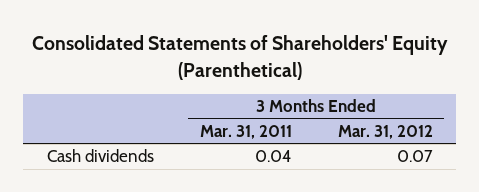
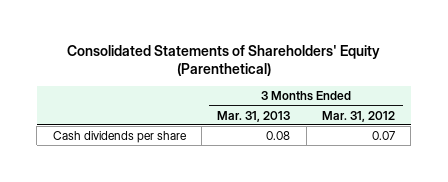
[199,124,292,139] Mar. 31, 2011 -> none
none -> [217,110,291,122] Mar. 31, 2013
[46,149,154,163] Cash dividends -> [52,130,187,143] Cash dividends per share

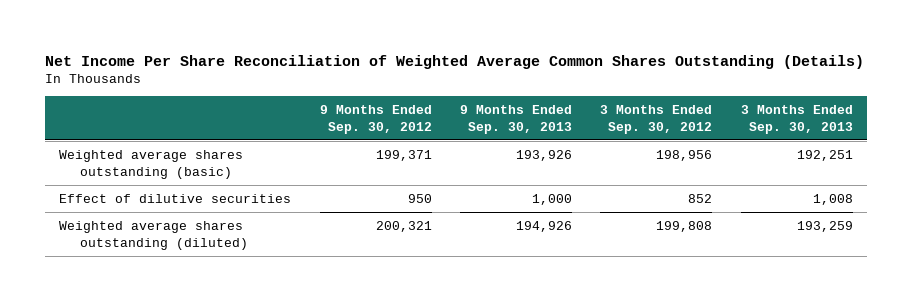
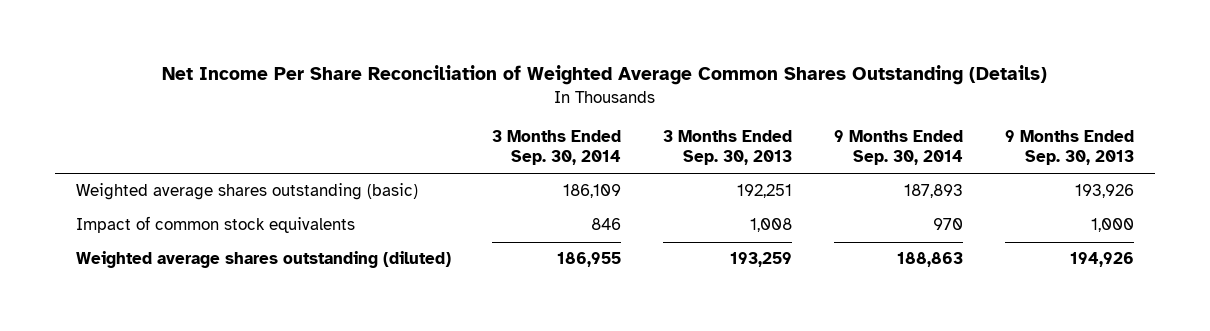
[319,104,432,134] 9 Months Ended Sep. 30, 2012 -> none
[600,104,713,134] 3 Months Ended Sep. 30, 2012 -> none
none -> [492,129,622,166] 3 Months Ended Sep. 30, 2014
none -> [834,129,964,166] 9 Months Ended Sep. 30, 2014
[59,193,292,203] Effect of dilutive securities -> [75,216,355,234] Impact of common stock equivalents

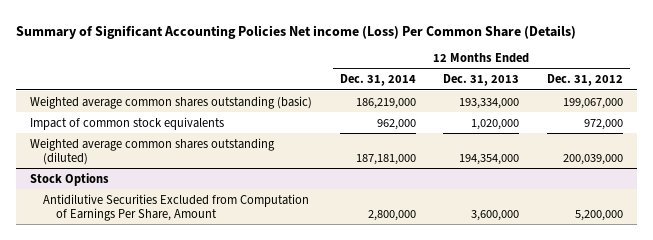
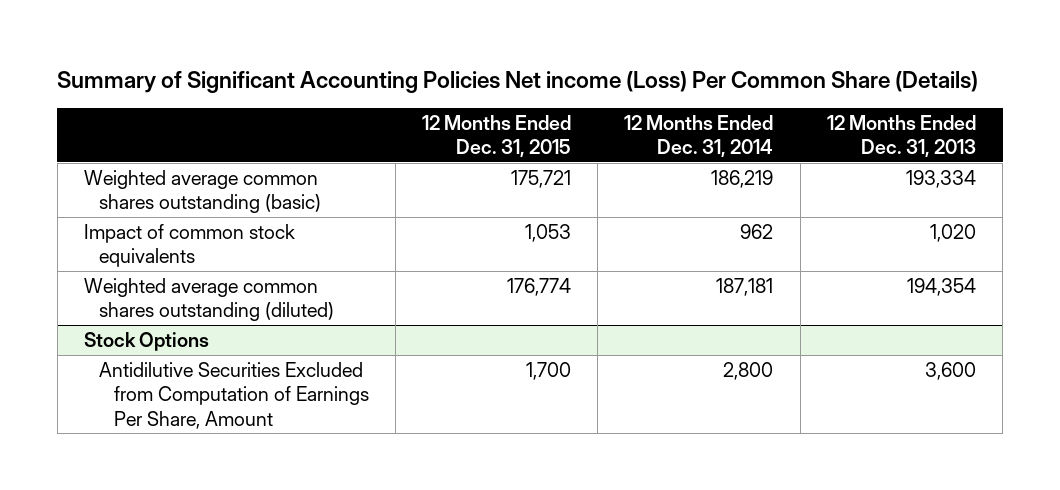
[547,74,624,87] Dec. 31, 2012 -> none
none -> [422,114,572,157] 12 Months Ended Dec. 31, 2015
[355,97,416,109] 186,219,000 -> [711,170,774,189] 186,219
[459,97,520,109] 193,334,000 -> [905,170,976,189] 193,334
[376,118,416,130] 962,000 -> [740,224,774,240] 962
[471,118,520,130] 1,020,000 -> [929,224,976,243] 1,020
[355,154,416,166] 187,181,000 -> [716,278,774,297] 187,181
[459,154,520,166] 194,354,000 -> [906,278,976,297] 194,354
[367,210,416,222] 2,800,000 -> [723,362,774,381] 2,800
[471,210,520,222] 3,600,000 -> [924,362,976,381] 3,600

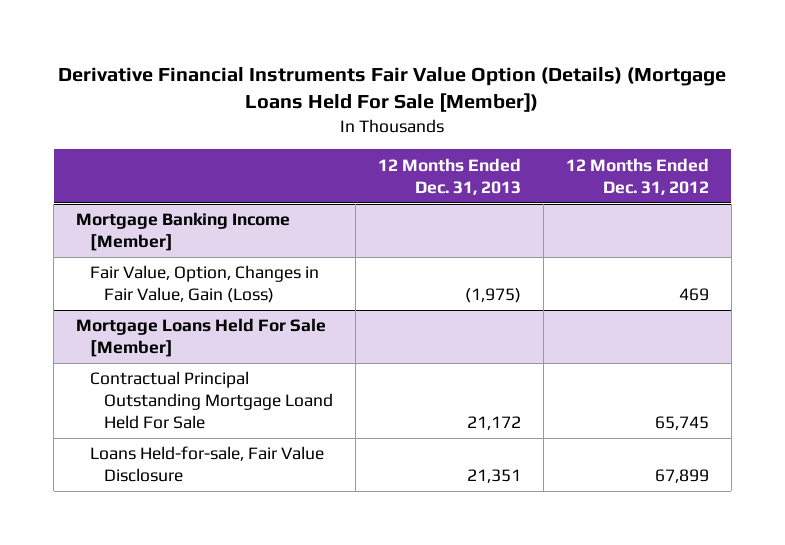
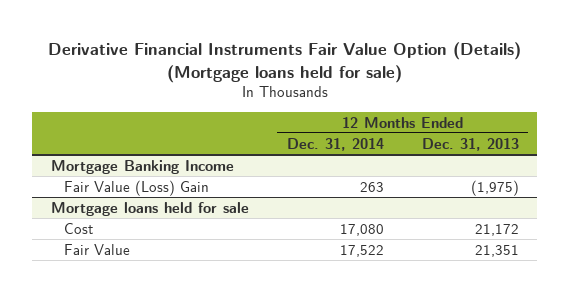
[58,66,727,113] Derivative Financial Instruments Fair Value Option (Details) (Mortgage Loans Held For Sale [Member]) -> [47,41,521,83] Derivative Financial Instruments Fair Value Option (Details) (Mortgage loans held for sale)
[565,157,709,195] 12 Months Ended Dec. 31, 2012 -> none
none -> [286,137,384,151] Dec. 31, 2014
[76,212,291,252] Mortgage Banking Income [Member] -> [51,159,235,174] Mortgage Banking Income
[90,265,320,304] Fair Value, Option, Changes in Fair Value, Gain (Loss) -> [63,179,209,196] Fair Value (Loss) Gain
[76,318,327,358] Mortgage Loans Held For Sale [Member] -> [51,201,250,216] Mortgage loans held for sale
[90,371,334,429] Contractual Principal Outstanding Mortgage Loand Held For Sale -> [63,222,93,234] Cost
[90,446,325,483] Loans Held-for-sale, Fair Value Disclosure -> [63,243,130,255] Fair Value

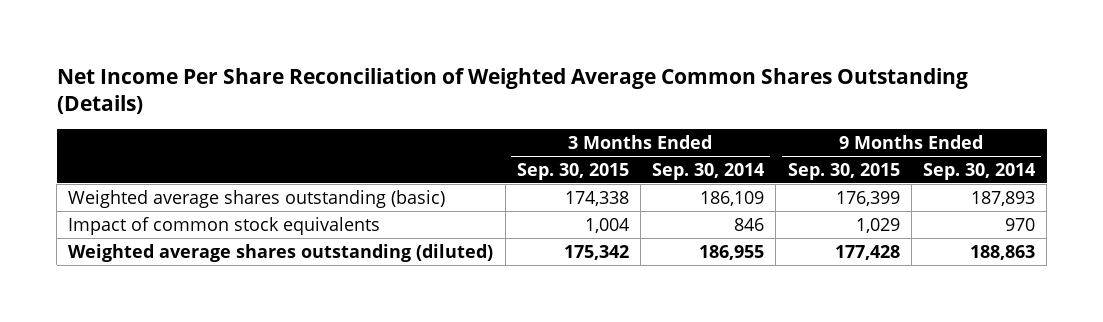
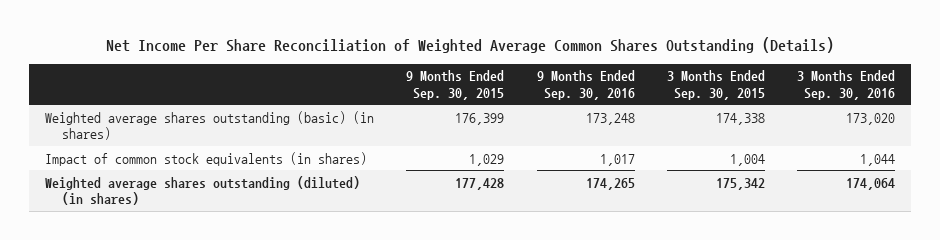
[652,162,765,180] Sep. 30, 2014 -> none
[922,162,1035,180] Sep. 30, 2014 -> none
none -> [536,70,635,100] 9 Months Ended Sep. 30, 2016
none -> [796,70,895,100] 3 Months Ended Sep. 30, 2016
[68,189,446,208] Weighted average shares outstanding (basic) -> [45,110,375,140] Weighted average shares outstanding (basic) (in shares)
[68,216,381,235] Impact of common stock equivalents -> [45,151,368,166] Impact of common stock equivalents (in shares)
[68,243,494,262] Weighted average shares outstanding (diluted) -> [45,175,361,205] Weighted average shares outstanding (diluted) (in shares)

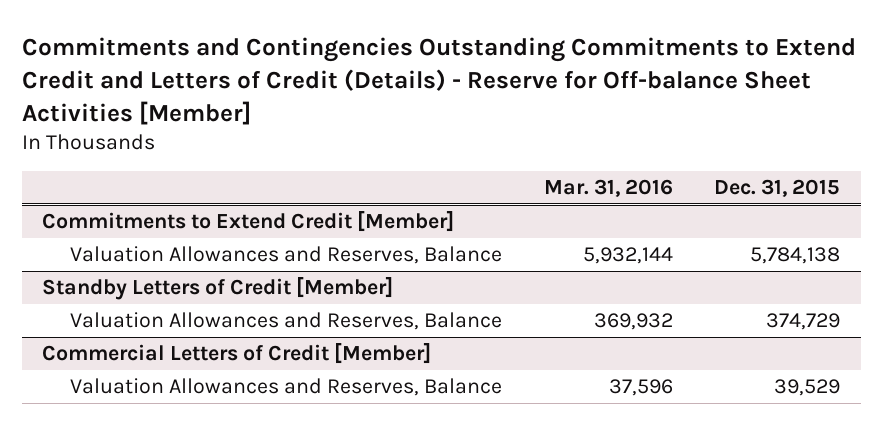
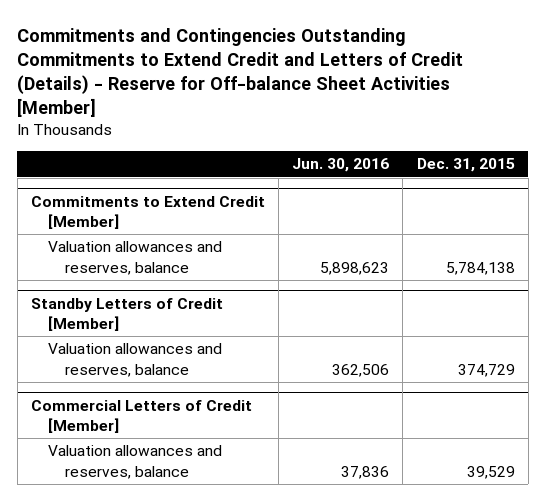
[543,178,673,197] Mar. 31, 2016 -> none
none -> [292,158,390,173] Jun. 30, 2016
[70,246,503,265] Valuation Allowances and Reserves, Balance -> [47,241,222,275] Valuation allowances and reserves, balance
[70,312,503,331] Valuation Allowances and Reserves, Balance -> [47,343,222,377] Valuation allowances and reserves, balance
[70,378,503,397] Valuation Allowances and Reserves, Balance -> [47,445,222,479] Valuation allowances and reserves, balance

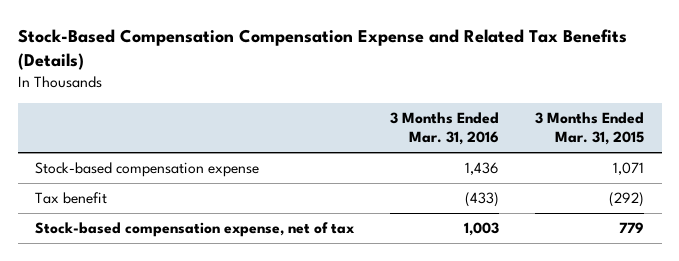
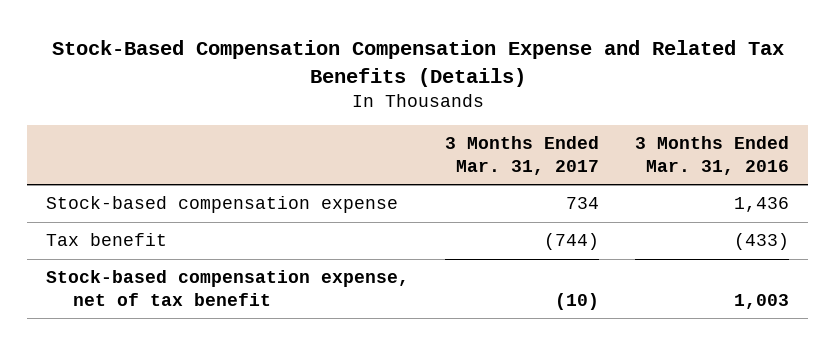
[535,111,645,146] 3 Months Ended Mar. 31, 2015 -> none
none -> [445,136,600,175] 3 Months Ended Mar. 31, 2017
[35,222,356,238] Stock-based compensation expense, net of tax -> [45,270,409,306] Stock-based compensation expense, net of tax benefit

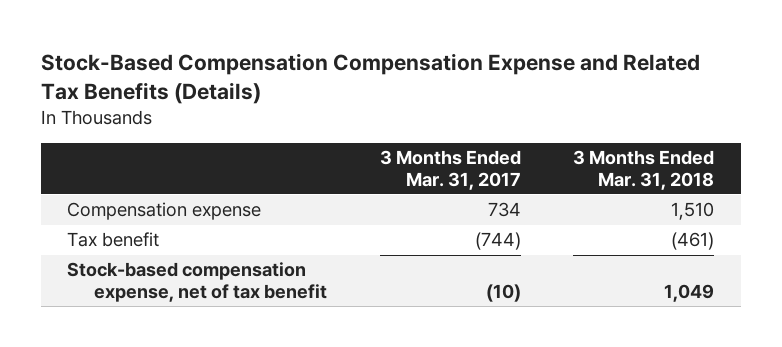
[635,136,790,175] 3 Months Ended Mar. 31, 2016 -> none
none -> [573,149,715,190] 3 Months Ended Mar. 31, 2018
[45,196,398,214] Stock-based compensation expense -> [67,202,262,221] Compensation expense

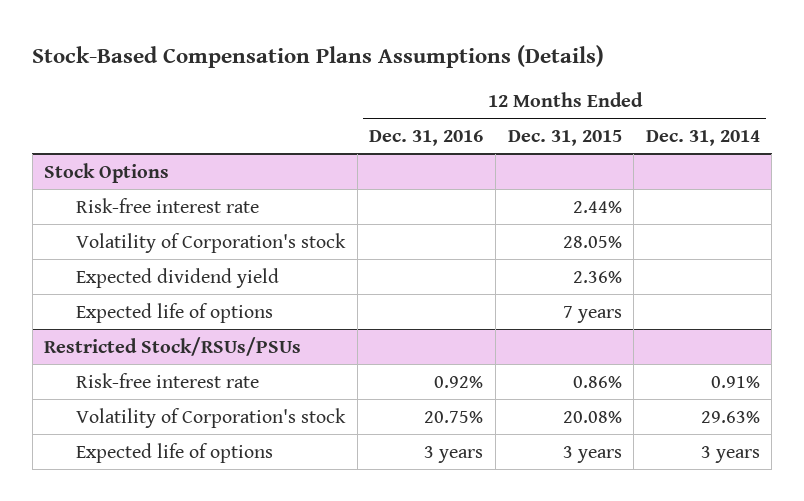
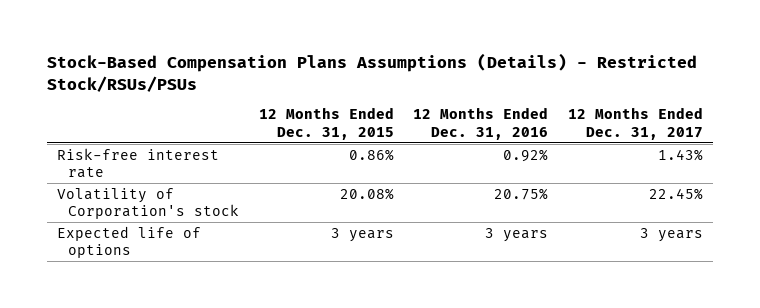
[32,45,605,69] Stock-Based Compensation Plans Assumptions (Details) -> [47,53,698,92] Stock-Based Compensation Plans Assumptions (Details) - Restricted Stock/RSUs/PSUs
[645,129,760,146] Dec. 31, 2014 -> none
none -> [568,107,704,140] 12 Months Ended Dec. 31, 2017
[44,162,170,183] Stock Options -> none
[76,197,260,213] Risk-free interest rate -> none
[76,232,347,253] Volatility of Corporation's stock -> none
[76,267,280,288] Expected dividend yield -> none
[76,302,274,323] Expected life of options -> none
[44,336,302,356] Restricted Stock/RSUs/PSUs -> none

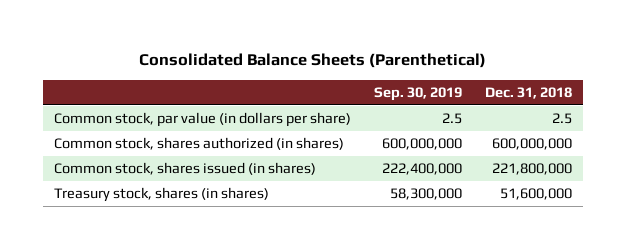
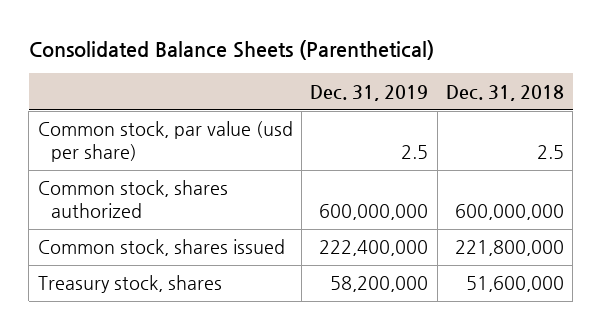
[374,86,463,101] Sep. 30, 2019 -> none
none -> [310,84,429,101] Dec. 31, 2019
[54,112,352,128] Common stock, par value (in dollars per share) -> [37,121,293,163] Common stock, par value (usd per share)
[54,137,345,151] Common stock, shares authorized (in shares) -> [37,180,228,219] Common stock, shares authorized
[54,162,317,176] Common stock, shares issued (in shares) -> [37,239,285,257] Common stock, shares issued
[54,187,270,203] Treasury stock, shares (in shares) -> [37,275,222,294] Treasury stock, shares

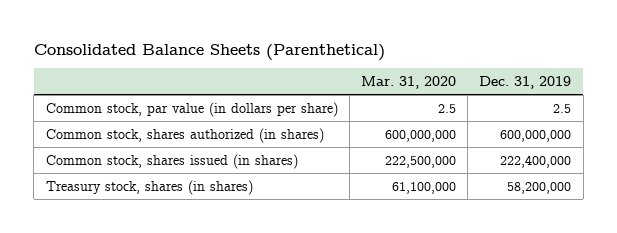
[446,84,565,101] Dec. 31, 2018 -> none
none -> [361,75,457,89] Mar. 31, 2020
[37,121,293,163] Common stock, par value (usd per share) -> [45,101,338,117] Common stock, par value (in dollars per share)
[37,180,228,219] Common stock, shares authorized -> [45,127,324,143] Common stock, shares authorized (in shares)
[37,239,285,257] Common stock, shares issued -> [45,153,298,169] Common stock, shares issued (in shares)
[37,275,222,294] Treasury stock, shares -> [45,179,253,195] Treasury stock, shares (in shares)

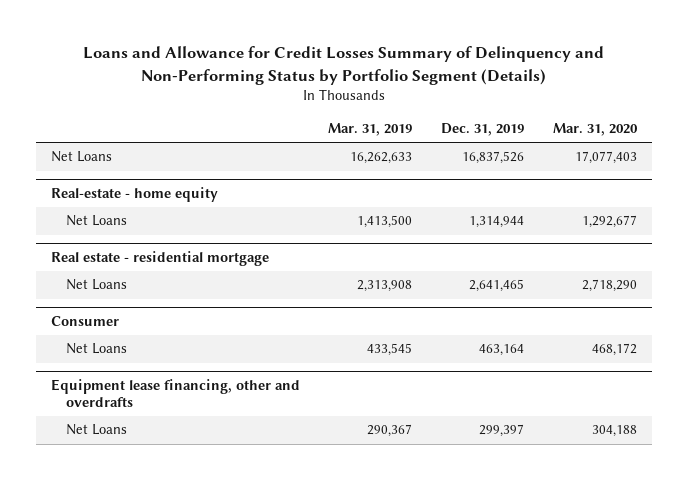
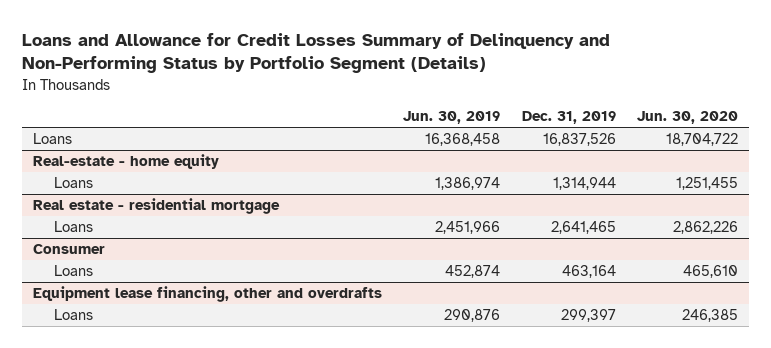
[328,122,413,136] Mar. 31, 2019 -> none
[553,122,639,136] Mar. 31, 2020 -> none
none -> [403,111,501,125] Jun. 30, 2019
none -> [637,111,739,125] Jun. 30, 2020
[50,151,112,163] Net Loans -> [32,133,72,145] Loans
[66,215,128,227] Net Loans -> [53,177,93,189] Loans
[66,279,128,291] Net Loans -> [53,221,93,233] Loans
[66,343,128,355] Net Loans -> [53,265,93,277] Loans
[66,424,128,436] Net Loans -> [53,309,93,321] Loans

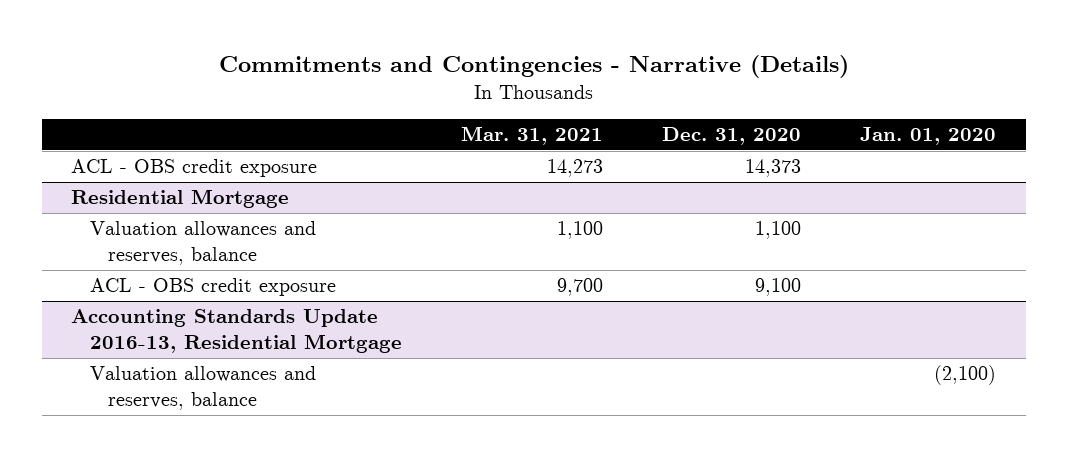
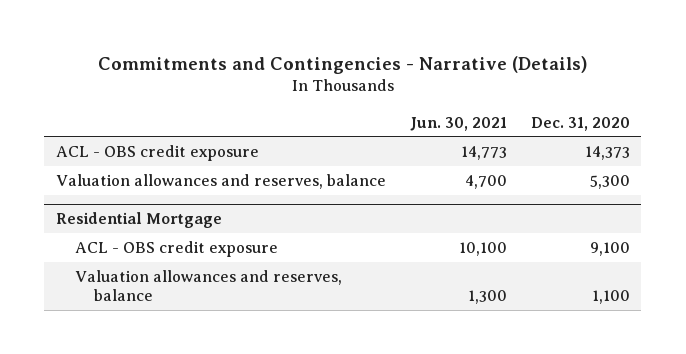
[460,126,603,146] Mar. 31, 2021 -> none
[860,127,997,146] Jan. 01, 2020 -> none
none -> [409,116,507,131] Jun. 30, 2021
none -> [56,173,387,189] Valuation allowances and reserves, balance
[71,309,402,354] Accounting Standards Update 2016-13, Residential Mortgage -> none
[89,366,316,411] Valuation allowances and reserves, balance -> none
[89,221,316,266] Valuation allowances and reserves, balance -> [75,269,343,301] Valuation allowances and reserves, balance

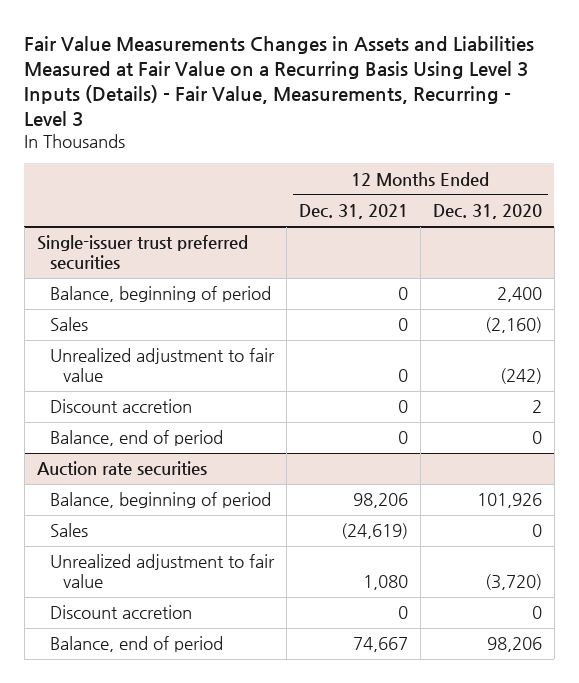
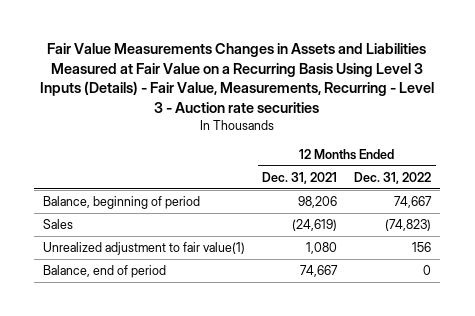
[24,35,535,127] Fair Value Measurements Changes in Assets and Liabilities Measured at Fair Value on a Recurring Basis Using Level 3 Inputs (Details) - Fair Value, Measurements, Recurring - Level 3 -> [40,43,435,114] Fair Value Measurements Changes in Assets and Liabilities Measured at Fair Value on a Recurring Basis Using Level 3 Inputs (Details) - Fair Value, Measurements, Recurring - Level 3 - Auction rate securities
[432,204,542,220] Dec. 31, 2020 -> none
none -> [354,171,432,184] Dec. 31, 2022
[36,235,248,271] Single-issuer trust preferred securities -> none
[49,286,271,303] Balance, beginning of period -> none
[49,317,88,332] Sales -> none
[49,348,275,383] Unrealized adjustment to fair value -> none
[49,399,192,414] Discount accretion -> none
[49,430,223,447] Balance, end of period -> none
[36,461,207,477] Auction rate securities -> none
[49,605,192,620] Discount accretion -> none
[49,554,275,589] Unrealized adjustment to fair value -> [43,242,246,256] Unrealized adjustment to fair value(1)

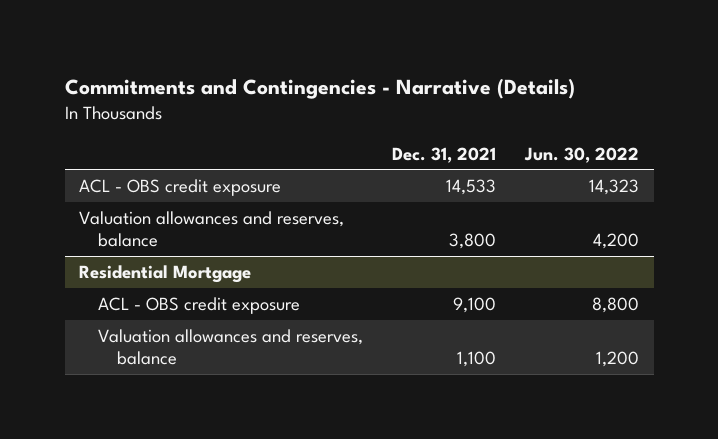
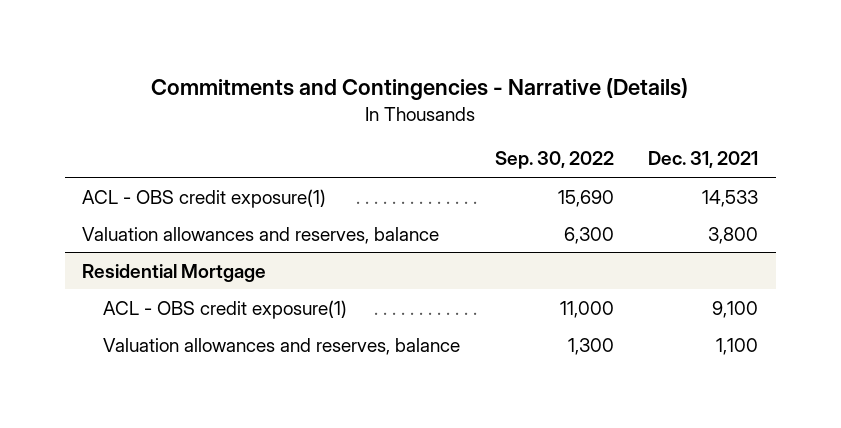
[524,146,640,163] Jun. 30, 2022 -> none
none -> [494,151,614,170] Sep. 30, 2022
[79,179,282,197] ACL - OBS credit exposure -> [82,188,327,208] ACL - OBS credit exposure(1)
[98,297,301,315] ACL - OBS credit exposure -> [103,299,348,319] ACL - OBS credit exposure(1)

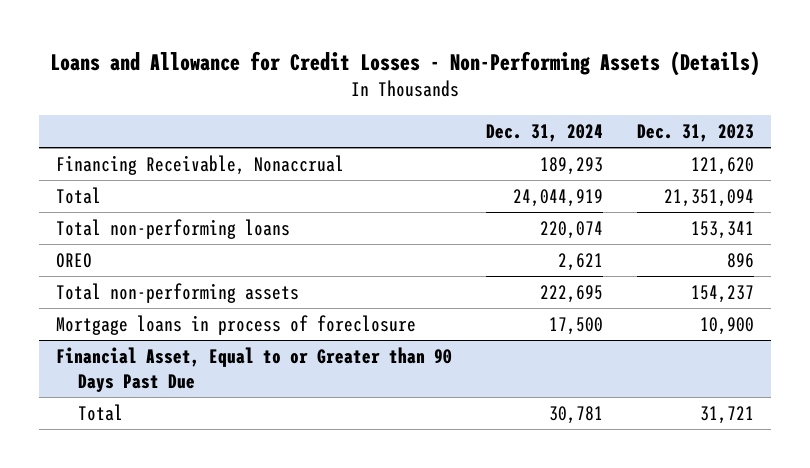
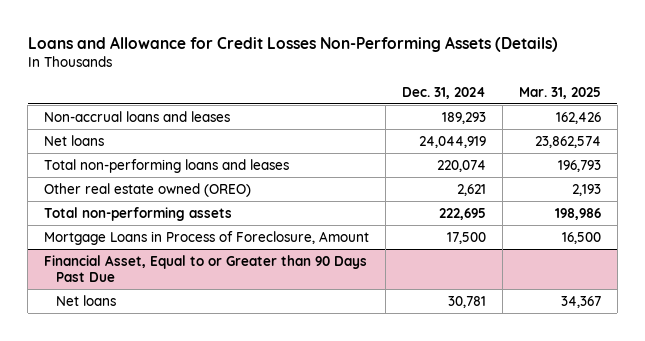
[50,50,761,76] Loans and Allowance for Credit Losses - Non-Performing Assets (Details) -> [27,35,558,52] Loans and Allowance for Credit Losses Non-Performing Assets (Details)
[636,123,754,142] Dec. 31, 2023 -> none
none -> [518,86,601,99] Mar. 31, 2025
[56,154,345,175] Financing Receivable, Nonaccrual -> [44,110,231,122] Non-accrual loans and leases
[56,186,102,204] Total -> [44,134,105,146] Net loans
[56,218,291,239] Total non-performing loans -> [44,158,290,173] Total non-performing loans and leases
[56,252,93,268] OREO -> [44,182,252,197] Other real estate owned (OREO)
[56,314,417,335] Mortgage loans in process of foreclosure -> [44,230,370,245] Mortgage Loans in Process of Foreclosure, Amount
[77,403,123,421] Total -> [56,294,117,306] Net loans

